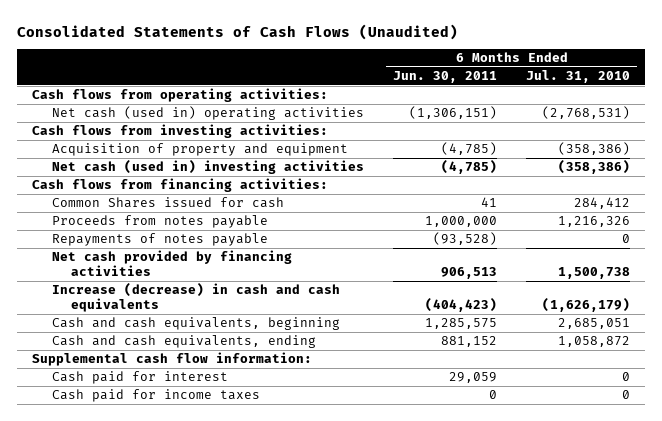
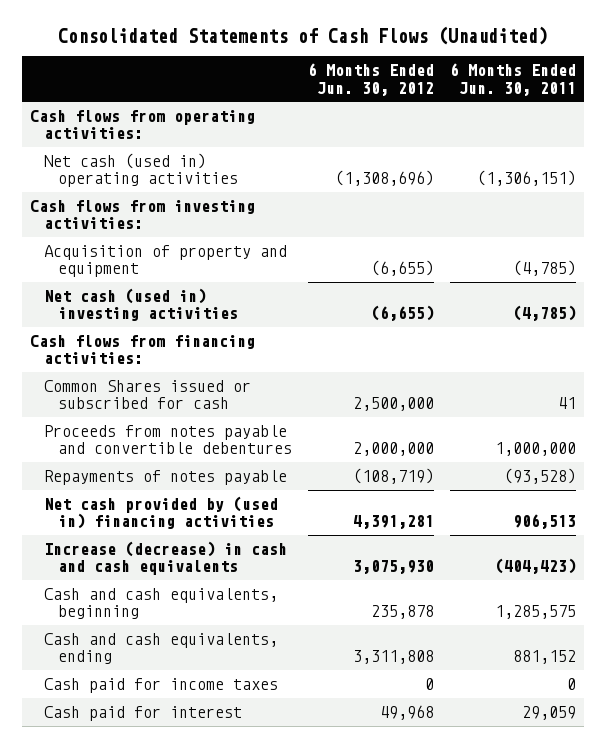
[526,70,631,84] Jul. 31, 2010 -> none
none -> [307,63,434,96] 6 Months Ended Jun. 30, 2012
[51,197,284,209] Common Shares issued for cash -> [43,380,251,410] Common Shares issued or subscribed for cash
[51,215,268,229] Proceeds from notes payable -> [43,425,292,455] Proceeds from notes payable and convertible debentures
[51,250,292,276] Net cash provided by financing activities -> [43,496,278,530] Net cash provided by (used in) financing activities
[32,352,313,367] Supplemental cash flow information: -> none
[51,371,228,385] Cash paid for interest -> [43,706,242,722] Cash paid for interest

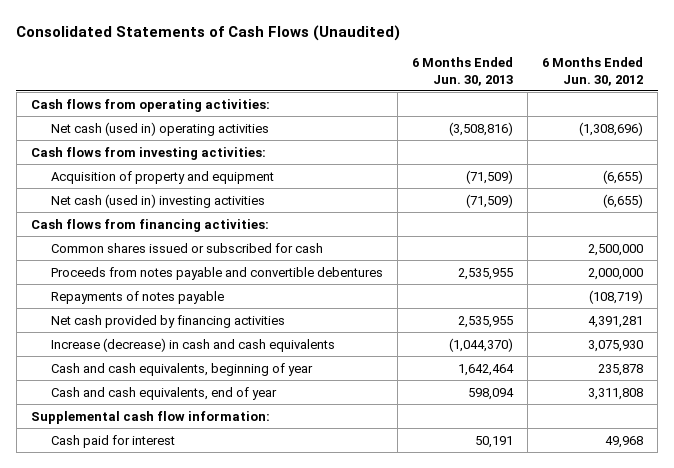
[449,63,576,96] 6 Months Ended Jun. 30, 2011 -> none
none -> [411,56,513,86] 6 Months Ended Jun. 30, 2013
[43,380,251,410] Common Shares issued or subscribed for cash -> [50,242,323,253] Common shares issued or subscribed for cash
[43,496,278,530] Net cash provided by (used in) financing activities -> [50,314,285,328] Net cash provided by financing activities
[43,678,278,694] Cash paid for income taxes -> none
[43,588,278,620] Cash and cash equivalents, beginning -> [50,362,313,376] Cash and cash equivalents, beginning of year
[43,633,278,665] Cash and cash equivalents, ending -> [50,386,277,400] Cash and cash equivalents, end of year
none -> [31,410,271,424] Supplemental cash flow information:

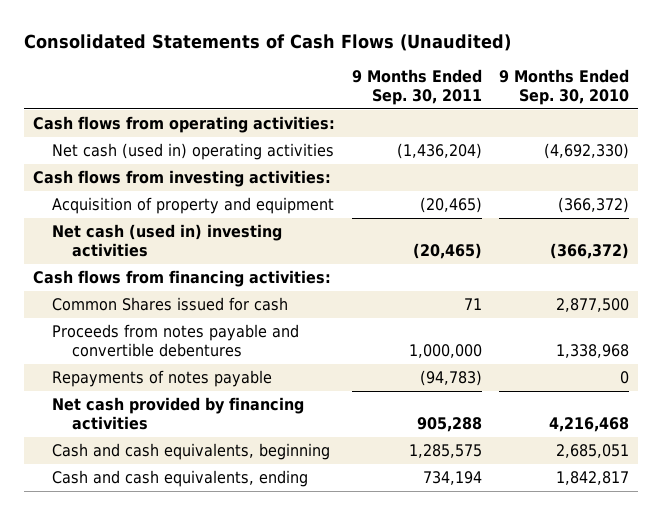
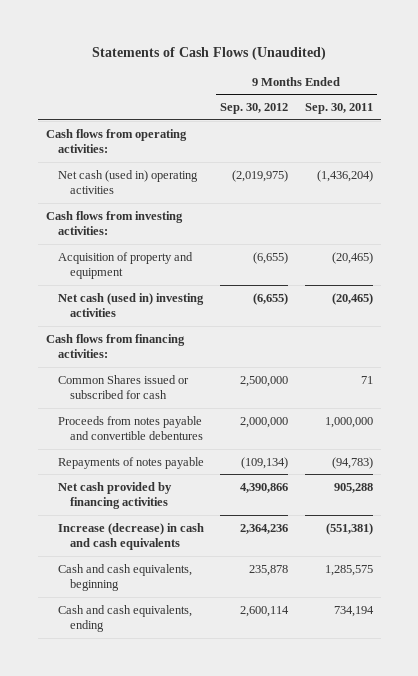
[24,34,512,52] Consolidated Statements of Cash Flows (Unaudited) -> [92,46,327,60] Statements of Cash Flows (Unaudited)
[499,69,630,106] 9 Months Ended Sep. 30, 2010 -> none
none -> [220,103,289,115] Sep. 30, 2012
[52,297,289,312] Common Shares issued for cash -> [58,374,190,400] Common Shares issued or subscribed for cash
none -> [58,522,205,551] Increase (decrease) in cash and cash equivalents

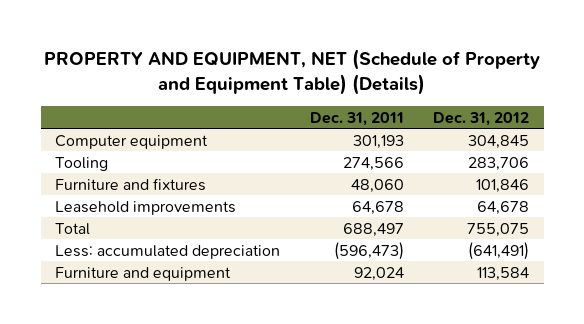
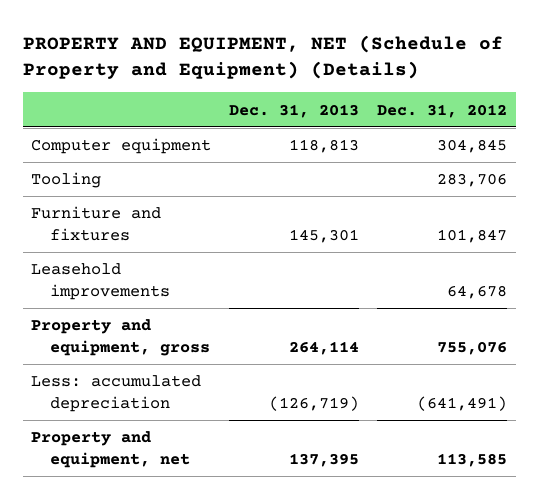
[44,49,541,96] PROPERTY AND EQUIPMENT, NET (Schedule of Property and Equipment Table) (Details) -> [22,35,503,80] PROPERTY AND EQUIPMENT, NET (Schedule of Property and Equipment) (Details)
[309,111,404,126] Dec. 31, 2011 -> none
none -> [229,103,360,118] Dec. 31, 2013
[476,178,530,193] 101,846 -> [436,229,507,244] 101,847
[55,222,91,235] Total -> none
none -> [31,319,211,357] Property and equipment, gross
[55,266,232,281] Furniture and equipment -> [31,431,191,469] Property and equipment, net
[477,266,530,281] 113,584 -> [436,453,507,468] 113,585

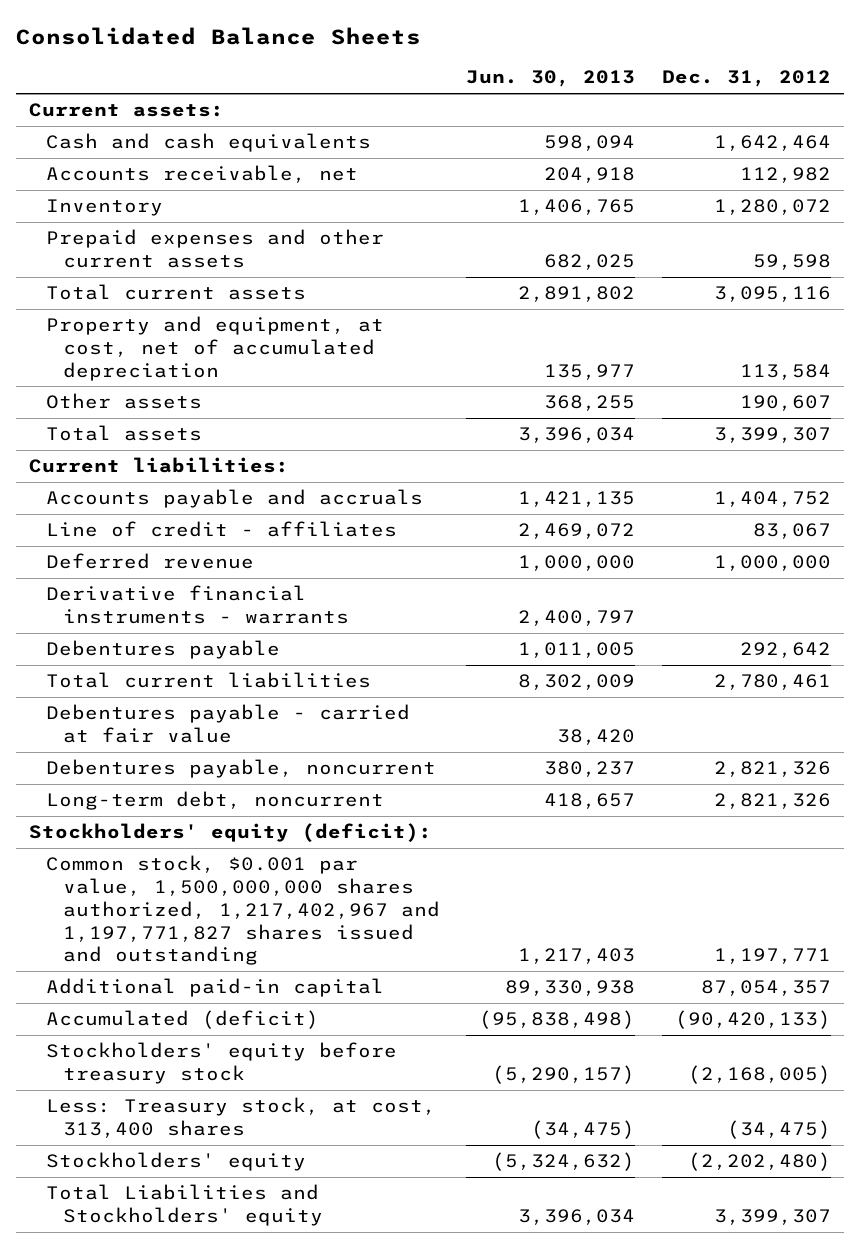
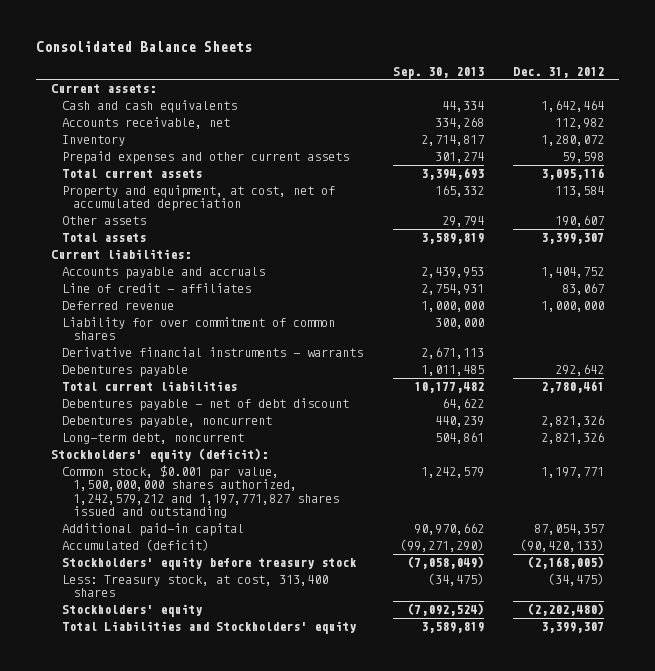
[466,70,636,88] Jun. 30, 2013 -> none
none -> [392,66,484,79] Sep. 30, 2013
none -> [62,317,336,341] Liability for over commitment of common shares
[46,704,411,743] Debentures payable - carried at fair value -> [62,398,350,412] Debentures payable - net of debt discount
[46,855,441,966] Common stock, $0.001 par value, 1,500,000,000 shares authorized, 1,217,402,967 and 1,197,771,827 shares issued and outstanding -> [62,465,340,519] Common stock, $0.001 par value, 1,500,000,000 shares authorized, 1,242,579,212 and 1,197,771,827 shares issued and outstanding

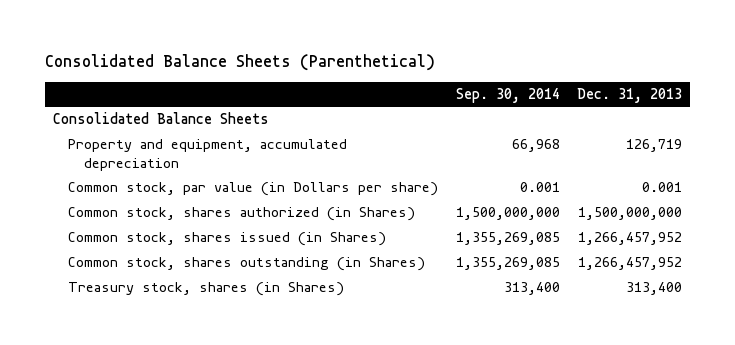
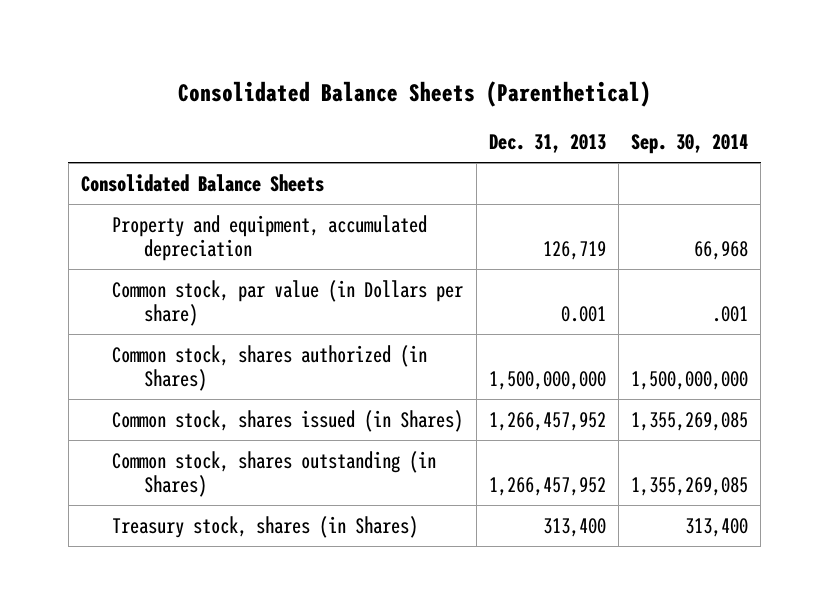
[519,182,560,193] 0.001 -> [712,305,749,322] .001

